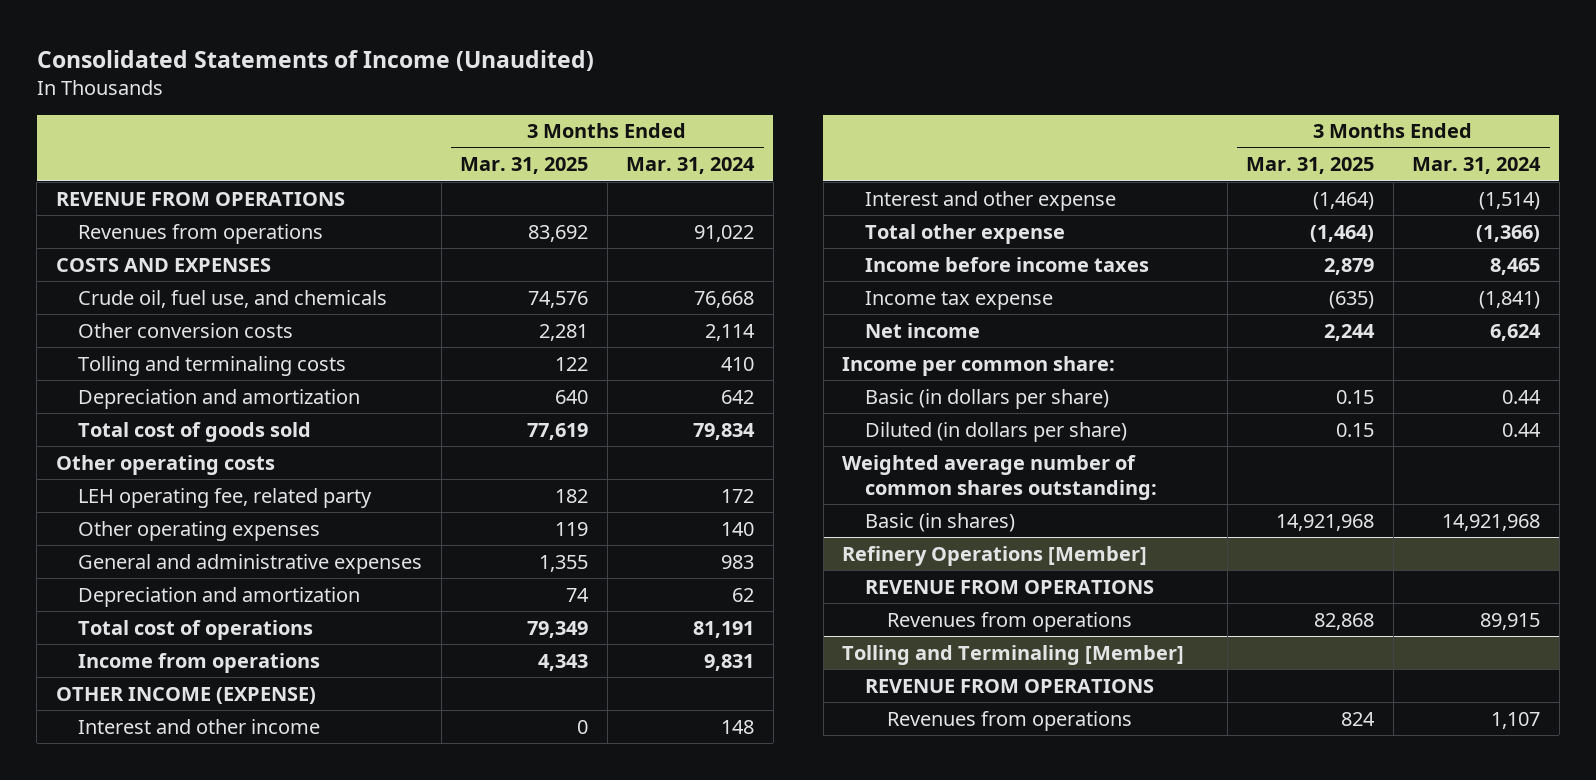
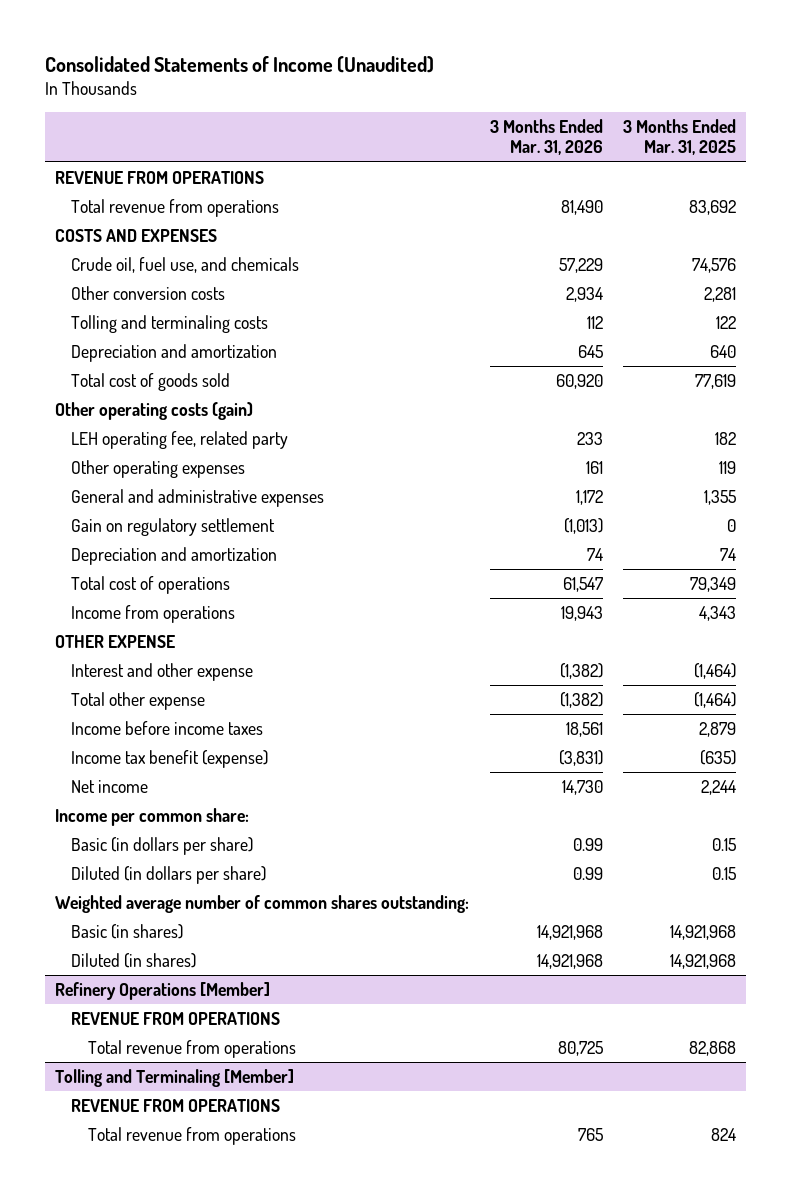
[626,157,756,175] Mar. 31, 2024 -> none
none -> [489,119,603,156] 3 Months Ended Mar. 31, 2026
[78,223,324,244] Revenues from operations -> [71,198,280,217] Total revenue from operations
[55,454,275,475] Other operating costs -> [54,401,253,420] Other operating costs (gain)
none -> [71,517,276,536] Gain on regulatory settlement
[78,718,321,734] Interest and other income -> none
[55,686,316,704] OTHER INCOME (EXPENSE) -> [54,634,175,648] OTHER EXPENSE
[864,290,1053,310] Income tax expense -> [71,749,269,768] Income tax benefit (expense)
none -> [71,952,197,968] Diluted (in shares)
[887,611,1133,632] Revenues from operations -> [87,1039,296,1058] Total revenue from operations
[887,710,1133,731] Revenues from operations -> [87,1126,296,1145] Total revenue from operations

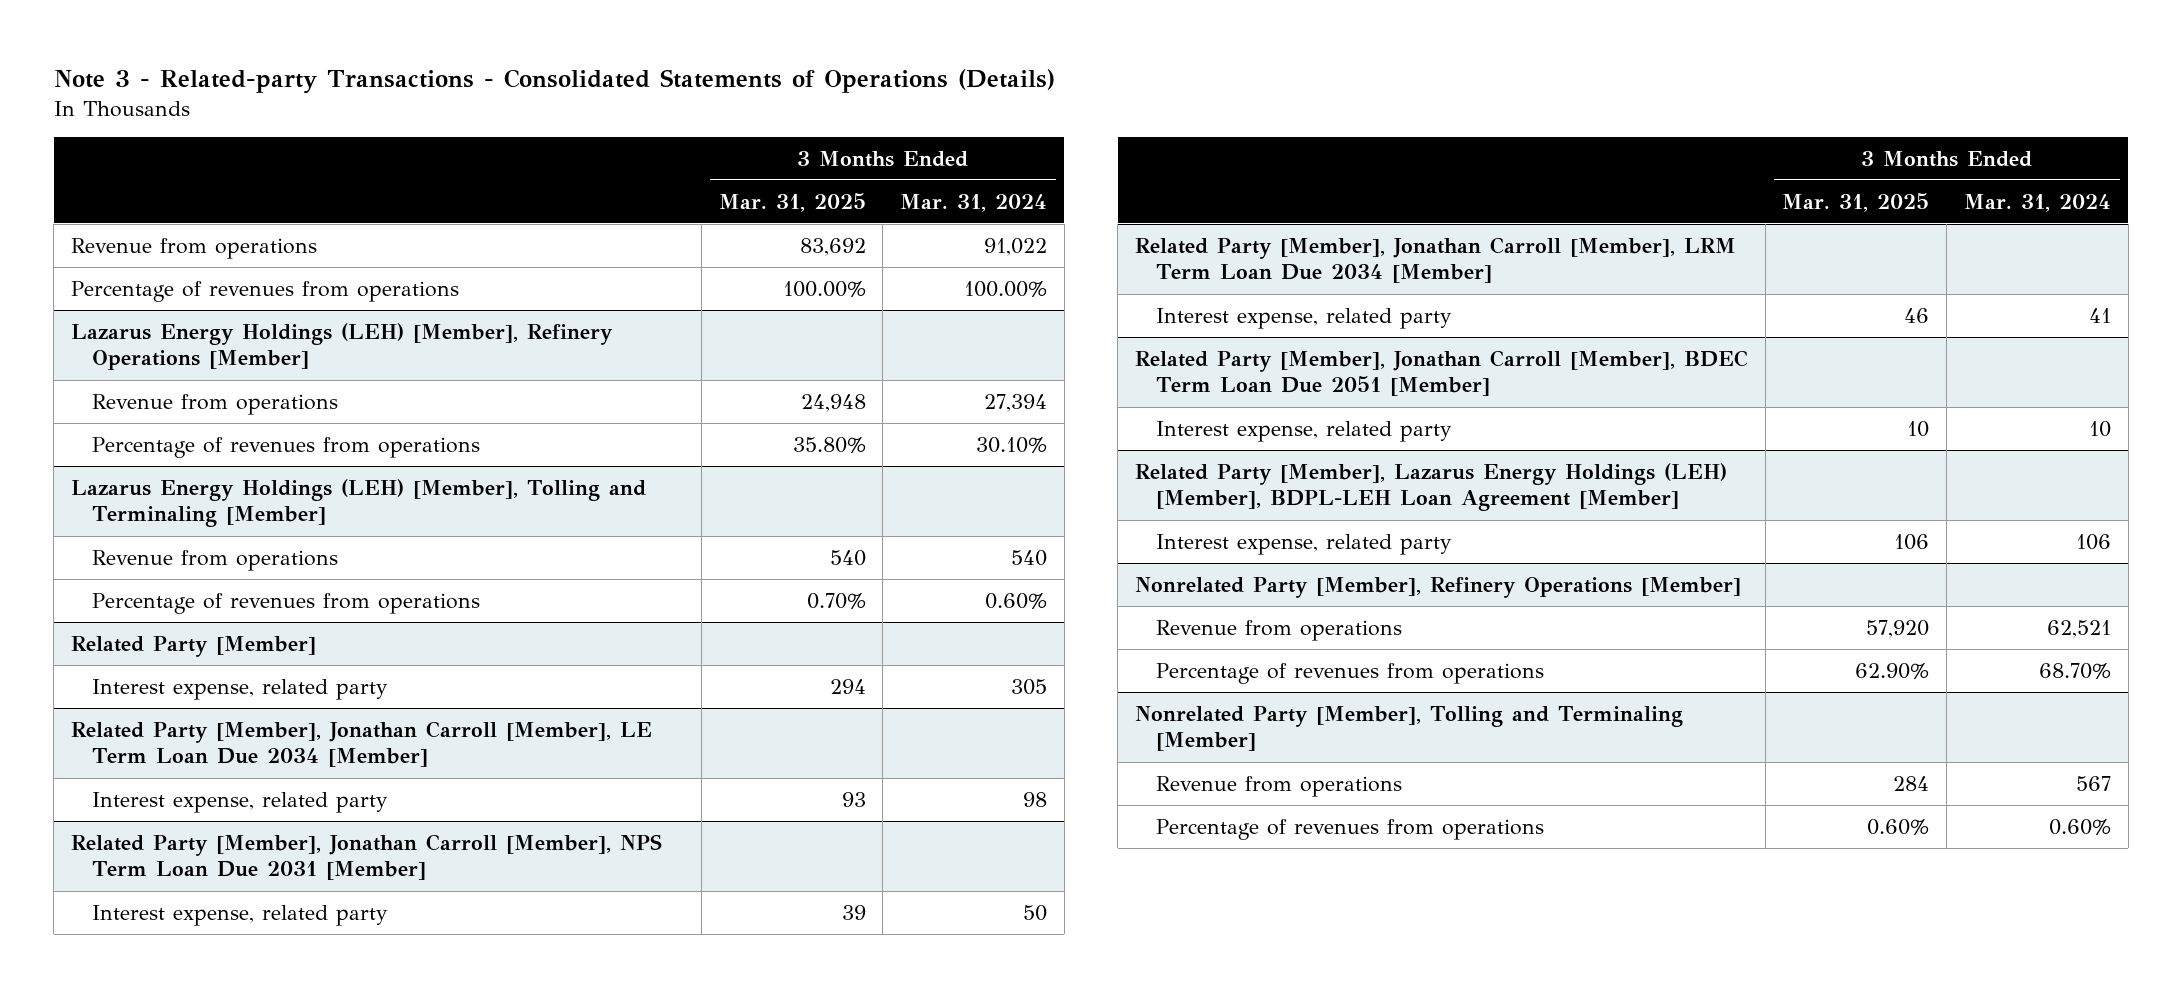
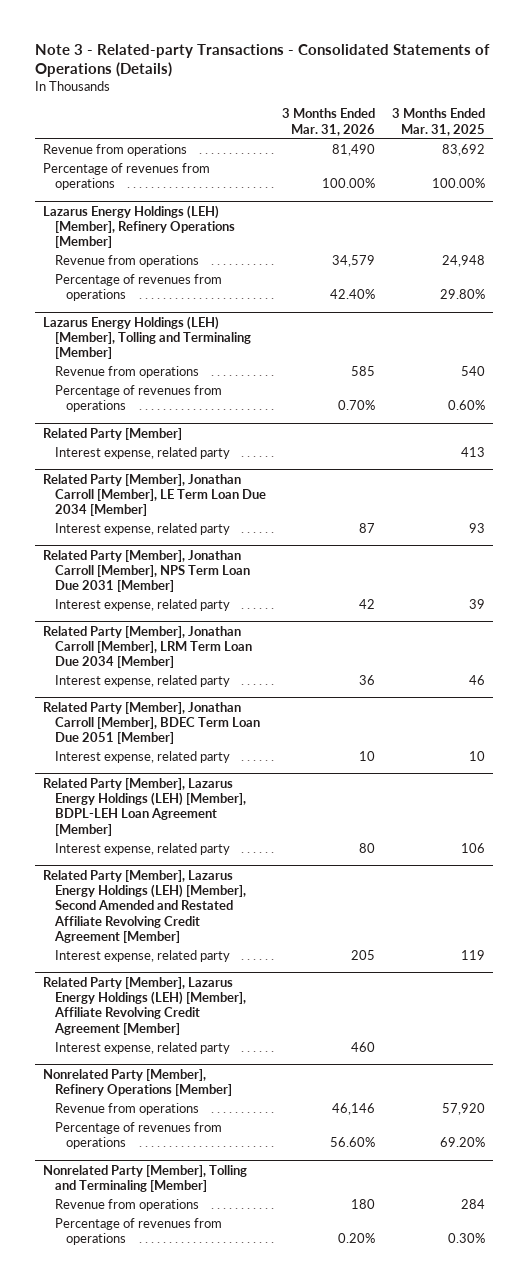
[900,193,1048,212] Mar. 31, 2024 -> none
none -> [282,108,376,136] 3 Months Ended Mar. 31, 2026
[792,436,866,453] 35.80% -> [439,289,485,300] 29.80%
[806,592,866,609] 0.70% -> [447,400,485,411] 0.60%
[829,678,866,694] 294 -> [460,447,485,458] 413
none -> [43,869,246,943] Related Party [Member], Lazarus Energy Holdings (LEH) [Member], Second Amended and Restated Affiliate Revolving Credit Agreement [Member]
none -> [54,950,230,963] Interest expense, related party
none -> [43,976,246,1035] Related Party [Member], Lazarus Energy Holdings (LEH) [Member], Affiliate Revolving Credit Agreement [Member]
none -> [54,1042,230,1055] Interest expense, related party
[1855,662,1930,679] 62.90% -> [439,1137,485,1148] 69.20%
[1867,818,1930,835] 0.60% -> [447,1233,485,1244] 0.30%

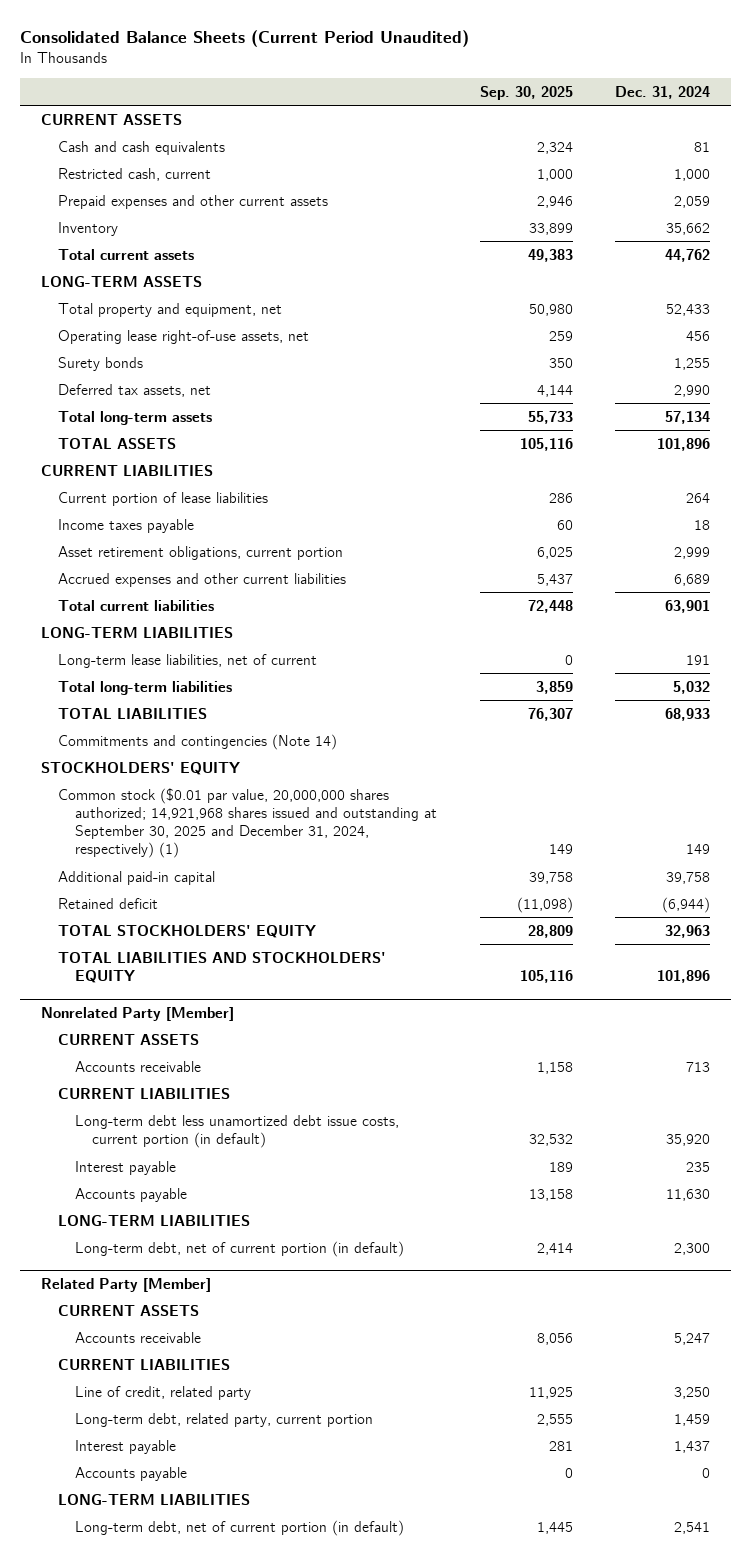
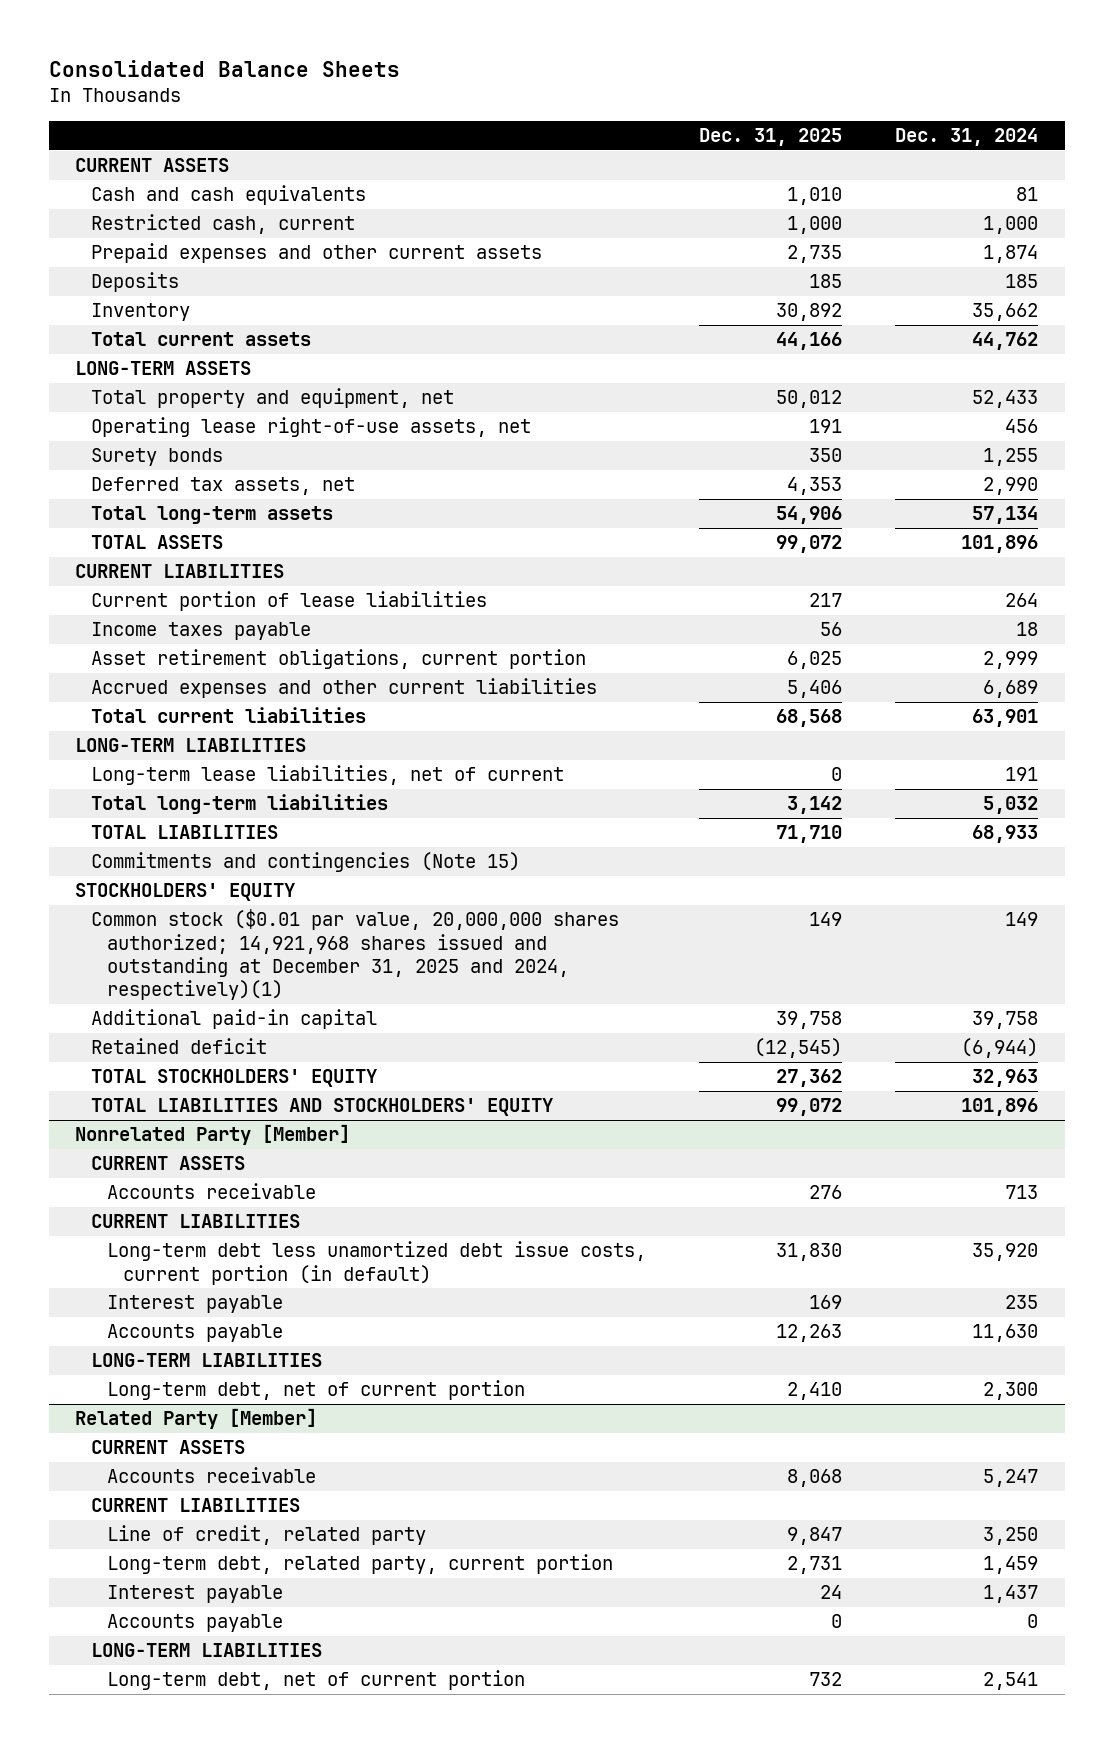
[20,30,470,48] Consolidated Balance Sheets (Current Period Unaudited) -> [48,60,400,78] Consolidated Balance Sheets
[479,85,573,100] Sep. 30, 2025 -> none
none -> [699,128,843,147] Dec. 31, 2025
[674,195,711,208] 2,059 -> [983,245,1039,264] 1,874
none -> [91,272,180,293] Deposits
[58,733,338,750] Commitments and contingencies (Note 14) -> [91,852,521,873] Commitments and contingencies (Note 15)
[58,787,437,859] Common stock ($0.01 par value, 20,000,000 shares authorized; 14,921,968 shares issued and outstanding at September 30, 2025 and December 31, 2024, respectively) (1) -> [91,909,620,1000] Common stock ($0.01 par value, 20,000,000 shares authorized; 14,921,968 shares issued and outstanding at December 31, 2025 and 2024, respectively)(1)
[74,1240,404,1257] Long-term debt, net of current portion (in default) -> [107,1380,526,1401] Long-term debt, net of current portion
[74,1519,404,1536] Long-term debt, net of current portion (in default) -> [107,1670,526,1691] Long-term debt, net of current portion

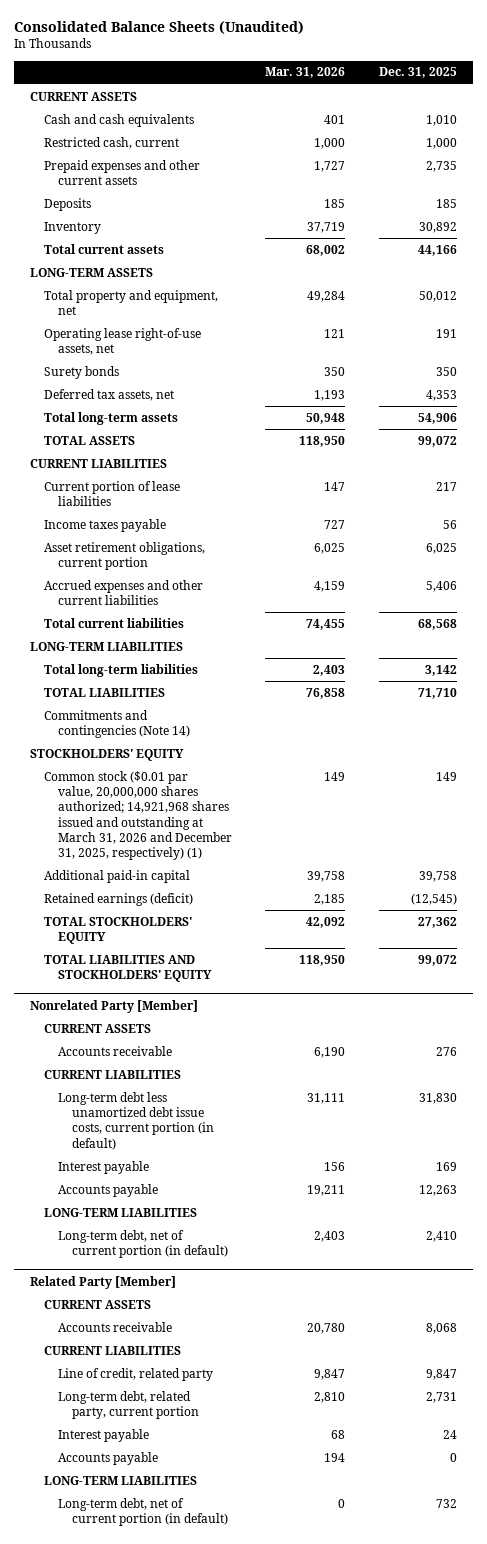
[48,60,400,78] Consolidated Balance Sheets -> [13,21,304,35] Consolidated Balance Sheets (Unaudited)
[895,128,1039,147] Dec. 31, 2024 -> none
none -> [265,67,346,79] Mar. 31, 2026
[91,765,565,786] Long-term lease liabilities, net of current -> none
[91,852,521,873] Commitments and contingencies (Note 15) -> [44,709,191,739] Commitments and contingencies (Note 14)
[91,909,620,1000] Common stock ($0.01 par value, 20,000,000 shares authorized; 14,921,968 shares issued and outstanding at December 31, 2025 and 2024, respectively)(1) -> [44,770,233,861] Common stock ($0.01 par value, 20,000,000 shares authorized; 14,921,968 shares issued and outstanding at March 31, 2026 and December 31, 2025, respectively) (1)
[91,1038,268,1055] Retained deficit -> [44,892,194,906] Retained earnings (deficit)
[107,1380,526,1401] Long-term debt, net of current portion -> [58,1229,229,1259] Long-term debt, net of current portion (in default)
[107,1670,526,1691] Long-term debt, net of current portion -> [58,1497,229,1527] Long-term debt, net of current portion (in default)

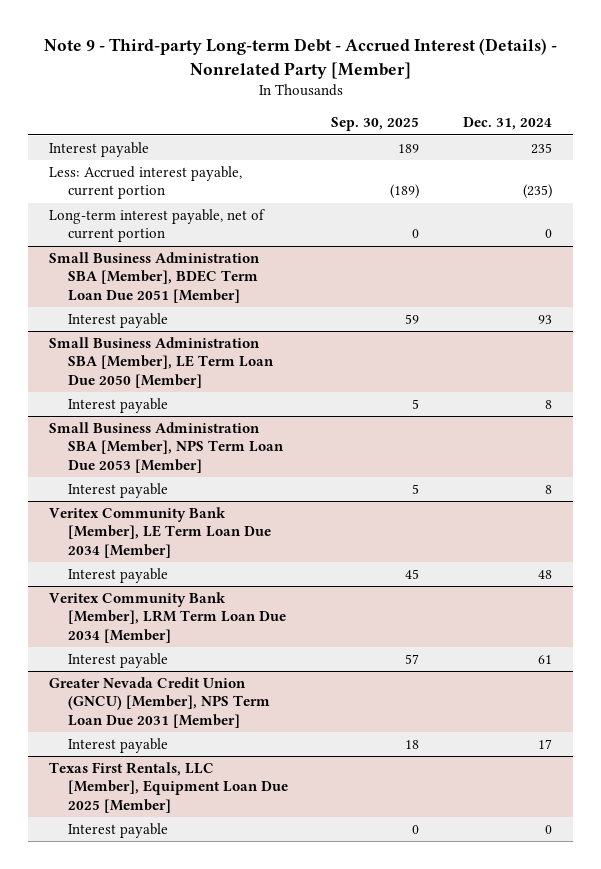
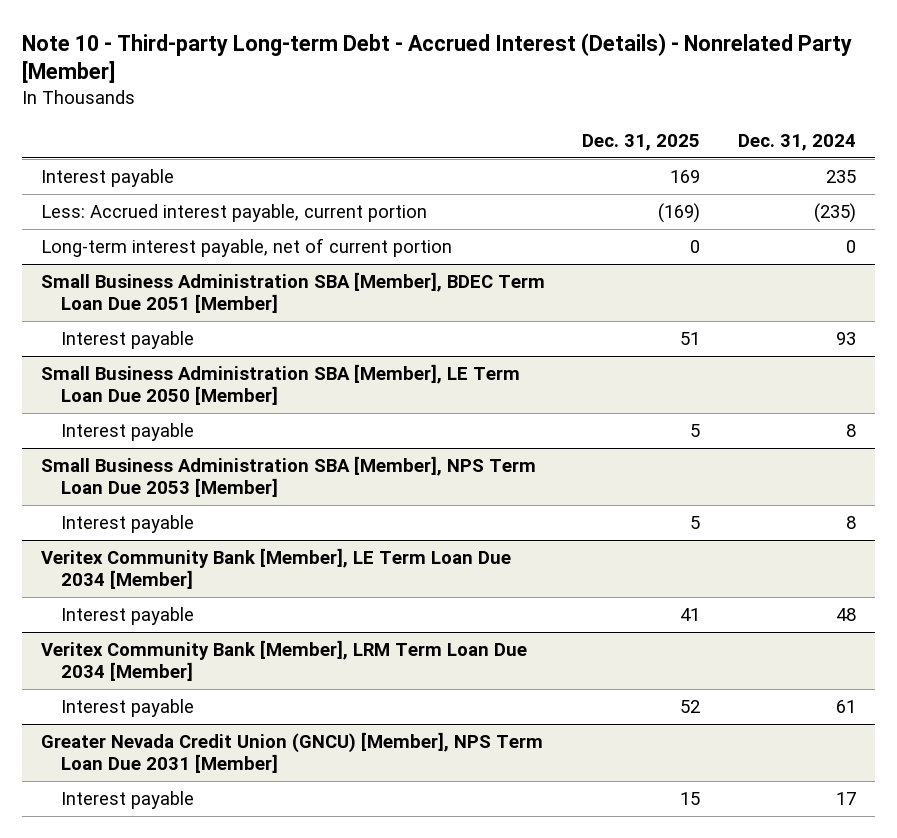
[43,38,557,79] Note 9 - Third-party Long-term Debt - Accrued Interest (Details) - Nonrelated Party [Member] -> [21,32,852,84] Note 10 - Third-party Long-term Debt - Accrued Interest (Details) - Nonrelated Party [Member]
[331,117,420,132] Sep. 30, 2025 -> none
none -> [582,133,701,151] Dec. 31, 2025
[49,761,289,813] Texas First Rentals, LLC [Member], Equipment Loan Due 2025 [Member] -> none
[68,822,169,838] Interest payable -> none

